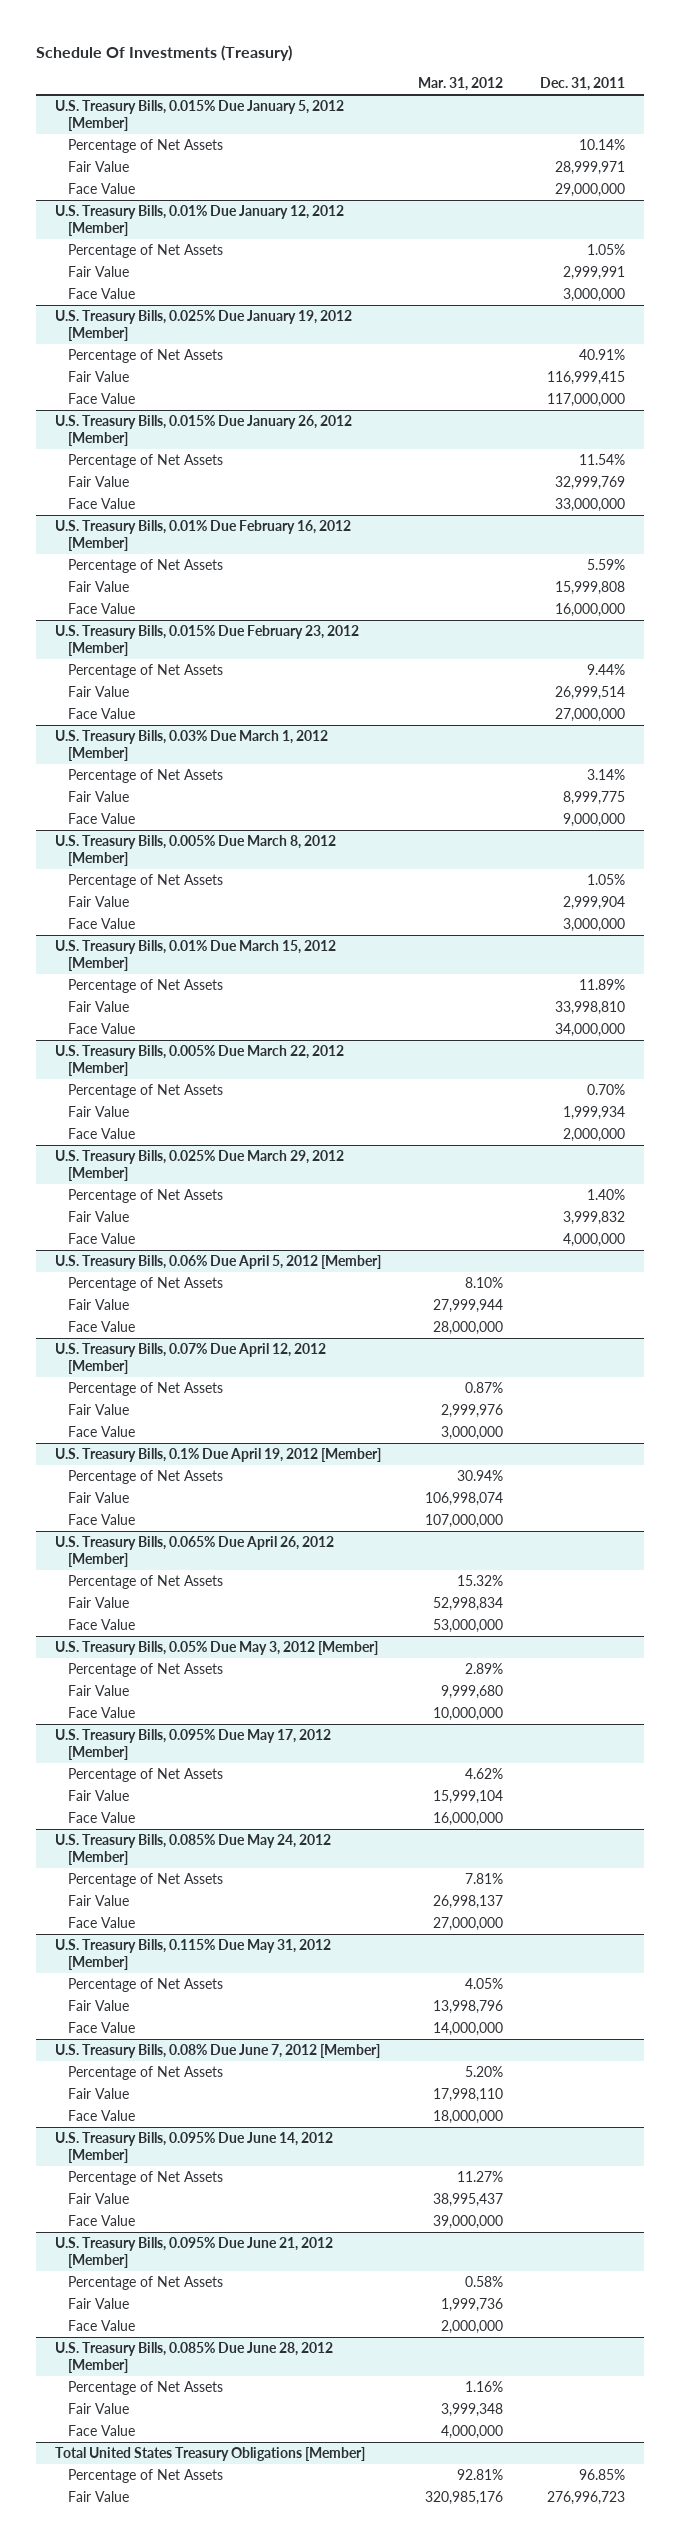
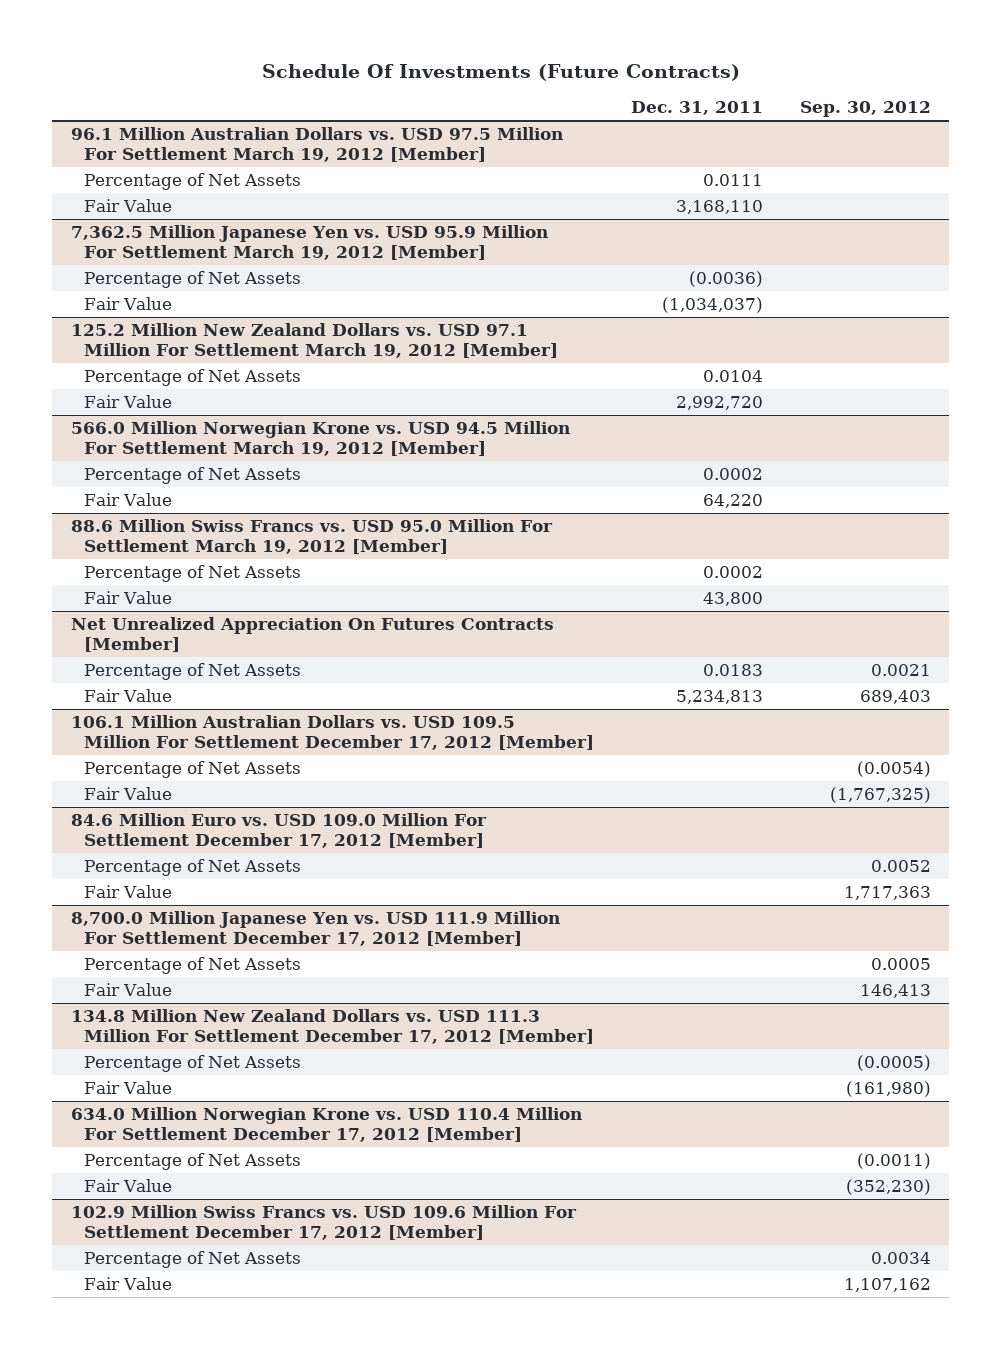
[36,44,293,61] Schedule Of Investments (Treasury) -> [261,63,740,81] Schedule Of Investments (Future Contracts)
[417,77,503,92] Mar. 31, 2012 -> none
none -> [799,101,931,118] Sep. 30, 2012
[54,100,344,131] U.S. Treasury Bills, 0.015% Due January 5, 2012 [Member] -> none
[68,139,224,154] Percentage of Net Assets -> none
[68,161,130,173] Fair Value -> none
[68,183,136,195] Face Value -> none
[54,205,344,236] U.S. Treasury Bills, 0.01% Due January 12, 2012 [Member] -> none
[68,244,224,259] Percentage of Net Assets -> none
[68,266,130,278] Fair Value -> none
[68,288,136,300] Face Value -> none
[54,310,352,341] U.S. Treasury Bills, 0.025% Due January 19, 2012 [Member] -> none
[68,349,224,364] Percentage of Net Assets -> none
[68,371,130,383] Fair Value -> none
[68,393,136,405] Face Value -> none
[54,415,352,446] U.S. Treasury Bills, 0.015% Due January 26, 2012 [Member] -> none
[68,454,224,469] Percentage of Net Assets -> none
[68,476,130,488] Fair Value -> none
[68,498,136,510] Face Value -> none
[54,520,351,551] U.S. Treasury Bills, 0.01% Due February 16, 2012 [Member] -> none
[68,559,224,574] Percentage of Net Assets -> none
[68,581,130,593] Fair Value -> none
[68,603,136,615] Face Value -> none
[54,625,359,656] U.S. Treasury Bills, 0.015% Due February 23, 2012 [Member] -> none
[68,664,224,679] Percentage of Net Assets -> none
[68,686,130,698] Fair Value -> none
[68,708,136,720] Face Value -> none
[54,730,328,761] U.S. Treasury Bills, 0.03% Due March 1, 2012 [Member] -> none
[68,769,224,784] Percentage of Net Assets -> none
[68,791,130,803] Fair Value -> none
[68,813,136,825] Face Value -> none
[54,835,336,866] U.S. Treasury Bills, 0.005% Due March 8, 2012 [Member] -> none
[68,874,224,889] Percentage of Net Assets -> none
[68,896,130,908] Fair Value -> none
[68,918,136,930] Face Value -> none
[54,940,336,971] U.S. Treasury Bills, 0.01% Due March 15, 2012 [Member] -> none
[68,979,224,994] Percentage of Net Assets -> none
[68,1001,130,1013] Fair Value -> none
[68,1023,136,1035] Face Value -> none
[54,1045,344,1076] U.S. Treasury Bills, 0.005% Due March 22, 2012 [Member] -> none
[68,1084,224,1099] Percentage of Net Assets -> none
[68,1106,130,1118] Fair Value -> none
[68,1128,136,1140] Face Value -> none
[54,1150,344,1181] U.S. Treasury Bills, 0.025% Due March 29, 2012 [Member] -> none
[68,1189,224,1204] Percentage of Net Assets -> none
[68,1211,130,1223] Fair Value -> none
[68,1233,136,1245] Face Value -> none
[54,1255,381,1270] U.S. Treasury Bills, 0.06% Due April 5, 2012 [Member] -> none
[68,1277,224,1292] Percentage of Net Assets -> none
[68,1299,130,1311] Fair Value -> none
[68,1321,136,1333] Face Value -> none
[54,1343,326,1374] U.S. Treasury Bills, 0.07% Due April 12, 2012 [Member] -> none
[68,1382,224,1397] Percentage of Net Assets -> none
[68,1404,130,1416] Fair Value -> none
[68,1426,136,1438] Face Value -> none
[54,1448,381,1463] U.S. Treasury Bills, 0.1% Due April 19, 2012 [Member] -> none
[68,1470,224,1485] Percentage of Net Assets -> none
[68,1492,130,1504] Fair Value -> none
[68,1514,136,1526] Face Value -> none
[54,1536,334,1567] U.S. Treasury Bills, 0.065% Due April 26, 2012 [Member] -> none
[68,1575,224,1590] Percentage of Net Assets -> none
[68,1597,130,1609] Fair Value -> none
[68,1619,136,1631] Face Value -> none
[54,1641,378,1656] U.S. Treasury Bills, 0.05% Due May 3, 2012 [Member] -> none
[68,1663,224,1678] Percentage of Net Assets -> none
[68,1685,130,1697] Fair Value -> none
[68,1707,136,1719] Face Value -> none
[54,1729,331,1760] U.S. Treasury Bills, 0.095% Due May 17, 2012 [Member] -> none
[68,1768,224,1783] Percentage of Net Assets -> none
[68,1790,130,1802] Fair Value -> none
[68,1812,136,1824] Face Value -> none
[54,1834,331,1865] U.S. Treasury Bills, 0.085% Due May 24, 2012 [Member] -> none
[68,1873,224,1888] Percentage of Net Assets -> none
[68,1895,130,1907] Fair Value -> none
[68,1917,136,1929] Face Value -> none
[54,1939,331,1970] U.S. Treasury Bills, 0.115% Due May 31, 2012 [Member] -> none
[68,1978,224,1993] Percentage of Net Assets -> none
[68,2000,130,2012] Fair Value -> none
[68,2022,136,2034] Face Value -> none
[54,2044,380,2059] U.S. Treasury Bills, 0.08% Due June 7, 2012 [Member] -> none
[68,2066,224,2081] Percentage of Net Assets -> none
[68,2088,130,2100] Fair Value -> none
[68,2110,136,2122] Face Value -> none
[54,2132,333,2163] U.S. Treasury Bills, 0.095% Due June 14, 2012 [Member] -> none
[68,2171,224,2186] Percentage of Net Assets -> none
[68,2193,130,2205] Fair Value -> none
[68,2215,136,2227] Face Value -> none
[54,2237,333,2268] U.S. Treasury Bills, 0.095% Due June 21, 2012 [Member] -> none
[68,2276,224,2291] Percentage of Net Assets -> none
[68,2298,130,2310] Fair Value -> none
[68,2320,136,2332] Face Value -> none
[54,2342,333,2373] U.S. Treasury Bills, 0.085% Due June 28, 2012 [Member] -> none
[68,2381,224,2396] Percentage of Net Assets -> none
[68,2403,130,2415] Fair Value -> none
[68,2425,136,2437] Face Value -> none
[54,2447,365,2462] Total United States Treasury Obligations [Member] -> none
[68,2469,224,2484] Percentage of Net Assets -> none
[68,2491,130,2503] Fair Value -> none
none -> [70,127,563,163] 96.1 Million Australian Dollars vs. USD 97.5 Million For Settlement March 19, 2012 [Member]
none -> [83,173,301,191] Percentage of Net Assets
none -> [83,199,172,213] Fair Value
none -> [70,225,548,261] 7,362.5 Million Japanese Yen vs. USD 95.9 Million For Settlement March 19, 2012 [Member]
none -> [83,271,301,289] Percentage of Net Assets
none -> [83,297,172,311] Fair Value
none -> [70,323,558,359] 125.2 Million New Zealand Dollars vs. USD 97.1 Million For Settlement March 19, 2012 [Member]
none -> [83,369,301,387] Percentage of Net Assets
none -> [83,395,172,409] Fair Value
none -> [70,421,570,457] 566.0 Million Norwegian Krone vs. USD 94.5 Million For Settlement March 19, 2012 [Member]
none -> [83,467,301,485] Percentage of Net Assets
none -> [83,493,172,507] Fair Value
none -> [70,519,553,555] 88.6 Million Swiss Francs vs. USD 95.0 Million For Settlement March 19, 2012 [Member]
none -> [83,565,301,583] Percentage of Net Assets
none -> [83,591,172,605] Fair Value
none -> [70,617,554,653] Net Unrealized Appreciation On Futures Contracts [Member]
none -> [83,663,301,681] Percentage of Net Assets
none -> [83,689,172,703] Fair Value
none -> [70,715,594,751] 106.1 Million Australian Dollars vs. USD 109.5 Million For Settlement December 17, 2012 [Member]
none -> [83,761,301,779] Percentage of Net Assets
none -> [83,787,172,801] Fair Value
none -> [70,813,487,849] 84.6 Million Euro vs. USD 109.0 Million For Settlement December 17, 2012 [Member]
none -> [83,859,301,877] Percentage of Net Assets
none -> [83,885,172,899] Fair Value
none -> [70,911,560,947] 8,700.0 Million Japanese Yen vs. USD 111.9 Million For Settlement December 17, 2012 [Member]
none -> [83,957,301,975] Percentage of Net Assets
none -> [83,983,172,997] Fair Value
none -> [70,1009,594,1045] 134.8 Million New Zealand Dollars vs. USD 111.3 Million For Settlement December 17, 2012 [Member]
none -> [83,1055,301,1073] Percentage of Net Assets
none -> [83,1081,172,1095] Fair Value
none -> [70,1107,582,1143] 634.0 Million Norwegian Krone vs. USD 110.4 Million For Settlement December 17, 2012 [Member]
none -> [83,1153,301,1171] Percentage of Net Assets
none -> [83,1179,172,1193] Fair Value
none -> [70,1205,577,1241] 102.9 Million Swiss Francs vs. USD 109.6 Million For Settlement December 17, 2012 [Member]
none -> [83,1251,301,1269] Percentage of Net Assets
none -> [83,1277,172,1291] Fair Value

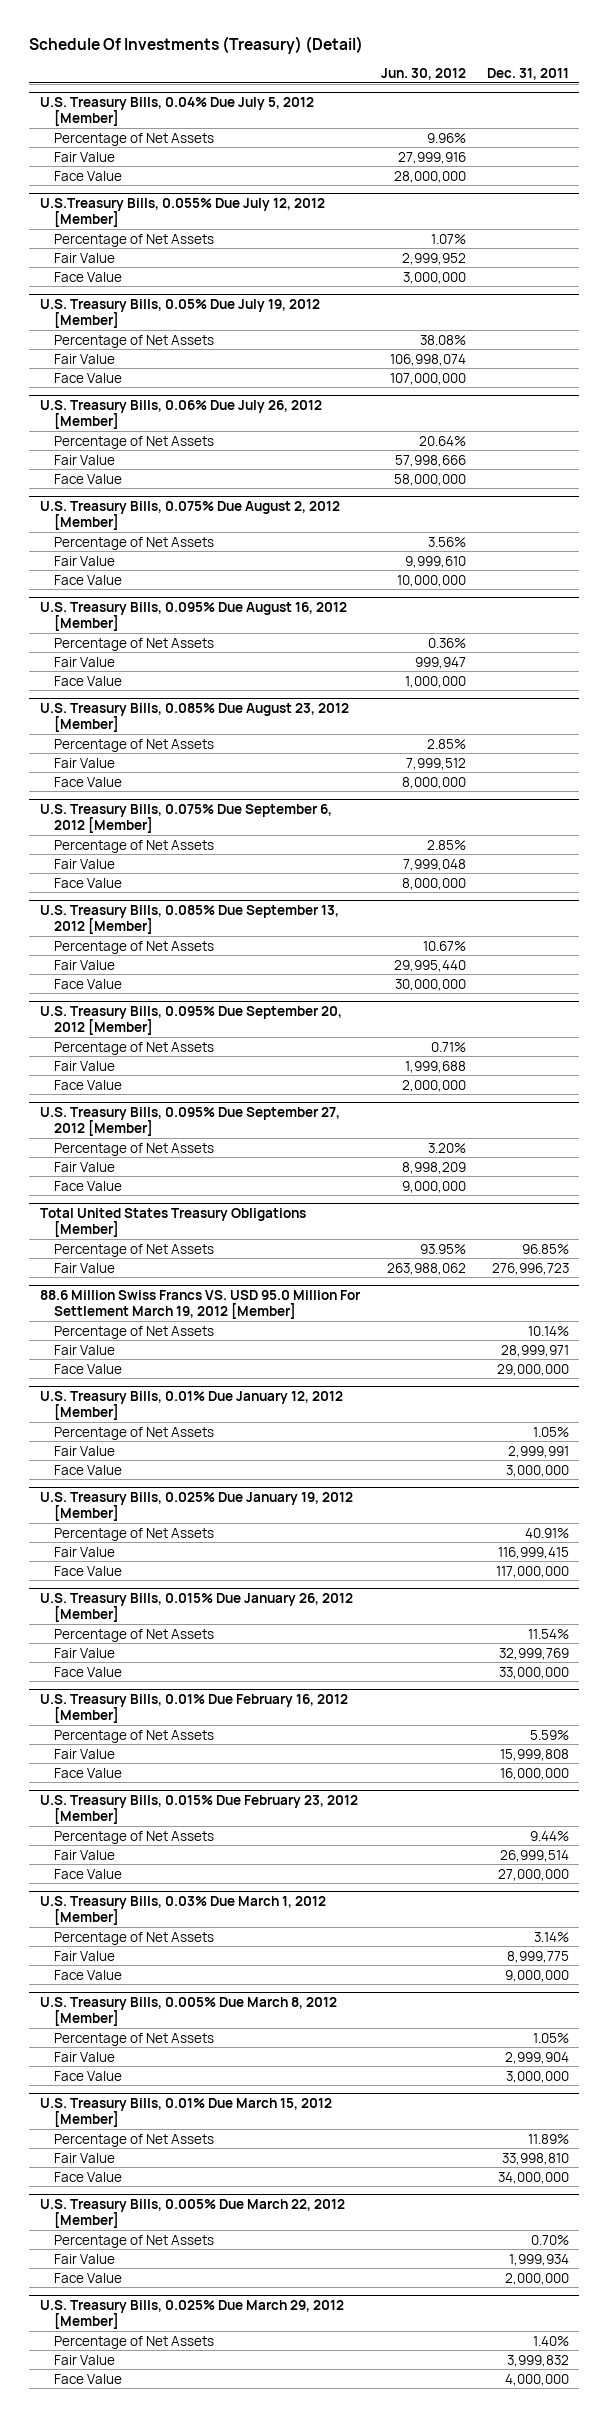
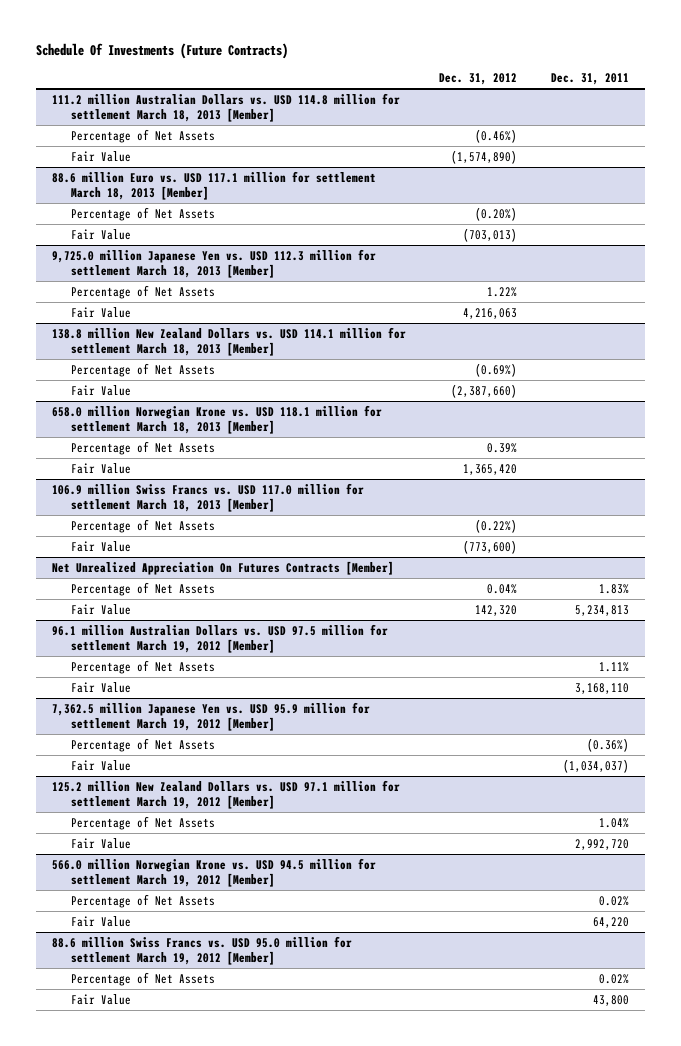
[29,36,364,55] Schedule Of Investments (Treasury) (Detail) -> [35,42,288,59] Schedule Of Investments (Future Contracts)
[380,67,466,80] Jun. 30, 2012 -> none
none -> [439,72,518,85] Dec. 31, 2012
[39,96,314,126] U.S. Treasury Bills, 0.04% Due July 5, 2012 [Member] -> none
[53,132,214,146] Percentage of Net Assets -> none
[53,151,115,162] Fair Value -> none
[53,170,122,181] Face Value -> none
[39,197,325,227] U.S.Treasury Bills, 0.055% Due July 12, 2012 [Member] -> none
[53,233,214,247] Percentage of Net Assets -> none
[53,252,115,263] Fair Value -> none
[53,271,122,282] Face Value -> none
[39,298,320,328] U.S. Treasury Bills, 0.05% Due July 19, 2012 [Member] -> none
[53,334,214,348] Percentage of Net Assets -> none
[53,353,115,364] Fair Value -> none
[53,372,122,383] Face Value -> none
[39,399,322,429] U.S. Treasury Bills, 0.06% Due July 26, 2012 [Member] -> none
[53,435,214,449] Percentage of Net Assets -> none
[53,454,115,465] Fair Value -> none
[53,473,122,484] Face Value -> none
[39,500,340,530] U.S. Treasury Bills, 0.075% Due August 2, 2012 [Member] -> none
[53,536,214,550] Percentage of Net Assets -> none
[53,555,115,566] Fair Value -> none
[53,574,122,585] Face Value -> none
[39,601,347,631] U.S. Treasury Bills, 0.095% Due August 16, 2012 [Member] -> none
[53,637,214,651] Percentage of Net Assets -> none
[53,656,115,667] Fair Value -> none
[53,675,122,686] Face Value -> none
[39,702,349,732] U.S. Treasury Bills, 0.085% Due August 23, 2012 [Member] -> none
[53,738,214,752] Percentage of Net Assets -> none
[53,757,115,768] Fair Value -> none
[53,776,122,787] Face Value -> none
[39,803,332,833] U.S. Treasury Bills, 0.075% Due September 6, 2012 [Member] -> none
[53,839,214,853] Percentage of Net Assets -> none
[53,858,115,869] Fair Value -> none
[53,877,122,888] Face Value -> none
[39,904,339,934] U.S. Treasury Bills, 0.085% Due September 13, 2012 [Member] -> none
[53,940,214,954] Percentage of Net Assets -> none
[53,959,115,970] Fair Value -> none
[53,978,122,989] Face Value -> none
[39,1005,342,1035] U.S. Treasury Bills, 0.095% Due September 20, 2012 [Member] -> none
[53,1041,214,1055] Percentage of Net Assets -> none
[53,1060,115,1071] Fair Value -> none
[53,1079,122,1090] Face Value -> none
[39,1106,340,1136] U.S. Treasury Bills, 0.095% Due September 27, 2012 [Member] -> none
[53,1142,214,1156] Percentage of Net Assets -> none
[53,1161,115,1172] Fair Value -> none
[53,1180,122,1191] Face Value -> none
[39,1207,306,1237] Total United States Treasury Obligations [Member] -> none
[53,1243,214,1257] Percentage of Net Assets -> none
[53,1262,115,1273] Fair Value -> none
[53,1363,122,1374] Face Value -> none
[39,1390,343,1420] U.S. Treasury Bills, 0.01% Due January 12, 2012 [Member] -> none
[53,1426,214,1440] Percentage of Net Assets -> none
[53,1445,115,1456] Fair Value -> none
[53,1464,122,1475] Face Value -> none
[39,1491,353,1521] U.S. Treasury Bills, 0.025% Due January 19, 2012 [Member] -> none
[53,1527,214,1541] Percentage of Net Assets -> none
[53,1546,115,1557] Fair Value -> none
[53,1565,122,1576] Face Value -> none
[39,1592,353,1622] U.S. Treasury Bills, 0.015% Due January 26, 2012 [Member] -> none
[53,1628,214,1642] Percentage of Net Assets -> none
[53,1647,115,1658] Fair Value -> none
[53,1666,122,1677] Face Value -> none
[39,1693,348,1723] U.S. Treasury Bills, 0.01% Due February 16, 2012 [Member] -> none
[53,1729,214,1743] Percentage of Net Assets -> none
[53,1748,115,1759] Fair Value -> none
[53,1767,122,1778] Face Value -> none
[39,1794,358,1824] U.S. Treasury Bills, 0.015% Due February 23, 2012 [Member] -> none
[53,1830,214,1844] Percentage of Net Assets -> none
[53,1849,115,1860] Fair Value -> none
[53,1868,122,1879] Face Value -> none
[39,1895,326,1925] U.S. Treasury Bills, 0.03% Due March 1, 2012 [Member] -> none
[53,1931,214,1945] Percentage of Net Assets -> none
[53,1950,115,1961] Fair Value -> none
[53,1969,122,1980] Face Value -> none
[39,1996,337,2026] U.S. Treasury Bills, 0.005% Due March 8, 2012 [Member] -> none
[53,2032,214,2046] Percentage of Net Assets -> none
[53,2051,115,2062] Fair Value -> none
[53,2070,122,2081] Face Value -> none
[39,2097,332,2127] U.S. Treasury Bills, 0.01% Due March 15, 2012 [Member] -> none
[53,2133,214,2147] Percentage of Net Assets -> none
[53,2152,115,2163] Fair Value -> none
[53,2171,122,2182] Face Value -> none
[39,2198,345,2228] U.S. Treasury Bills, 0.005% Due March 22, 2012 [Member] -> none
[53,2234,214,2248] Percentage of Net Assets -> none
[53,2253,115,2264] Fair Value -> none
[53,2272,122,2283] Face Value -> none
[39,2299,344,2329] U.S. Treasury Bills, 0.025% Due March 29, 2012 [Member] -> none
[53,2335,214,2349] Percentage of Net Assets -> none
[53,2354,115,2365] Fair Value -> none
[53,2373,122,2384] Face Value -> none
none -> [52,92,401,123] 111.2 million Australian Dollars vs. USD 114.8 million for settlement March 18, 2013 [Member]
none -> [70,128,215,143] Percentage of Net Assets
none -> [70,150,131,162] Fair Value
none -> [52,170,377,201] 88.6 million Euro vs. USD 117.1 million for settlement March 18, 2013 [Member]
none -> [70,206,215,221] Percentage of Net Assets
none -> [70,228,131,240] Fair Value
none -> [52,248,377,279] 9,725.0 million Japanese Yen vs. USD 112.3 million for settlement March 18, 2013 [Member]
none -> [70,284,215,299] Percentage of Net Assets
none -> [70,306,131,318] Fair Value
none -> [52,326,407,357] 138.8 million New Zealand Dollars vs. USD 114.1 million for settlement March 18, 2013 [Member]
none -> [70,362,215,377] Percentage of Net Assets
none -> [70,384,131,396] Fair Value
none -> [52,404,383,435] 658.0 million Norwegian Krone vs. USD 118.1 million for settlement March 18, 2013 [Member]
none -> [70,440,215,455] Percentage of Net Assets
none -> [70,462,131,474] Fair Value
none -> [52,482,365,513] 106.9 million Swiss Francs vs. USD 117.0 million for settlement March 18, 2013 [Member]
none -> [70,518,215,533] Percentage of Net Assets
none -> [70,540,131,552] Fair Value
none -> [52,560,395,575] Net Unrealized Appreciation On Futures Contracts [Member]
none -> [70,581,215,596] Percentage of Net Assets
none -> [70,603,131,615] Fair Value
none -> [52,623,389,654] 96.1 million Australian Dollars vs. USD 97.5 million for settlement March 19, 2012 [Member]
none -> [70,659,215,674] Percentage of Net Assets
none -> [70,681,131,693] Fair Value
none -> [52,701,371,732] 7,362.5 million Japanese Yen vs. USD 95.9 million for settlement March 19, 2012 [Member]
none -> [70,737,215,752] Percentage of Net Assets
none -> [70,759,131,771] Fair Value
none -> [52,779,401,810] 125.2 million New Zealand Dollars vs. USD 97.1 million for settlement March 19, 2012 [Member]
none -> [70,815,215,830] Percentage of Net Assets
none -> [70,837,131,849] Fair Value
none -> [52,857,377,888] 566.0 million Norwegian Krone vs. USD 94.5 million for settlement March 19, 2012 [Member]
none -> [70,893,215,908] Percentage of Net Assets
none -> [70,915,131,927] Fair Value
[39,1289,361,1319] 88.6 Million Swiss Francs VS. USD 95.0 Million For Settlement March 19, 2012 [Member] -> [52,935,353,966] 88.6 million Swiss Francs vs. USD 95.0 million for settlement March 19, 2012 [Member]
[527,1325,569,1336] 10.14% -> [598,973,629,984] 0.02%
[500,1344,569,1357] 28,999,971 -> [592,994,629,1006] 43,800

